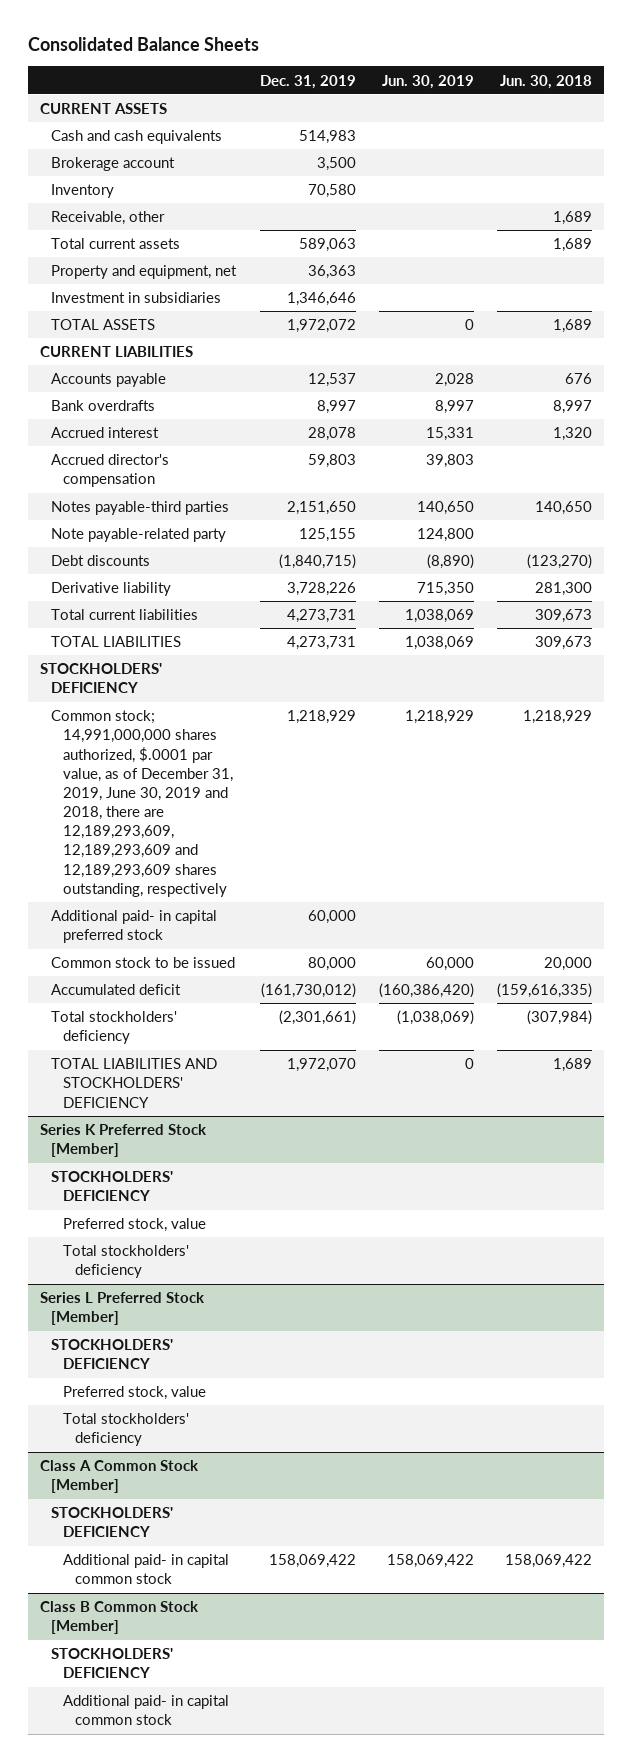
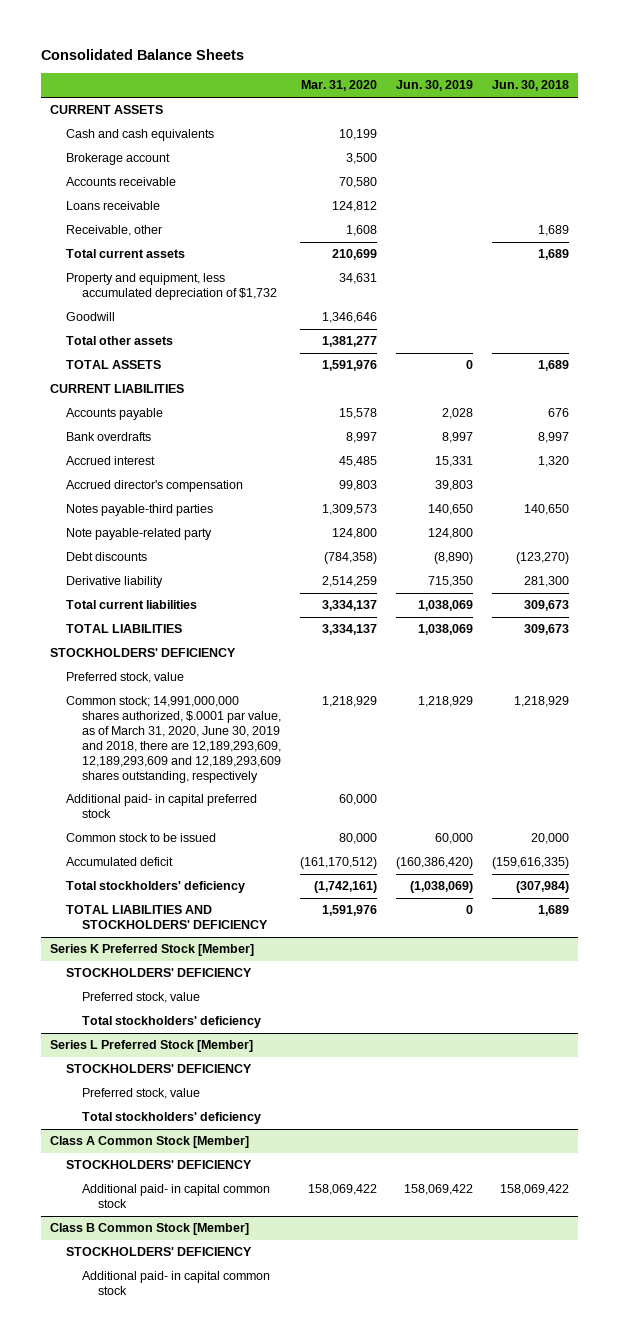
[259,74,356,89] Dec. 31, 2019 -> none
none -> [300,80,377,92] Mar. 31, 2020
[51,184,115,199] Inventory -> none
none -> [66,177,177,187] Accounts receivable
none -> [66,201,161,211] Loans receivable
[51,292,222,304] Investment in subsidiaries -> none
[51,265,238,280] Property and equipment, net -> [66,273,278,301] Property and equipment, less accumulated depreciation of $1,732
none -> [66,312,116,322] Goodwill
none -> [66,336,174,346] Total other assets
none -> [66,672,185,684] Preferred stock, value
[51,710,234,897] Common stock; 14,991,000,000 shares authorized, $.0001 par value, as of December 31, 2019, June 30, 2019 and 2018, there are 12,189,293,609, 12,189,293,609 and 12,189,293,609 shares outstanding, respectively -> [66,696,282,783] Common stock; 14,991,000,000 shares authorized, $.0001 par value, as of March 31, 2020, June 30, 2019 and 2018, there are 12,189,293,609, 12,189,293,609 and 12,189,293,609 shares outstanding, respectively

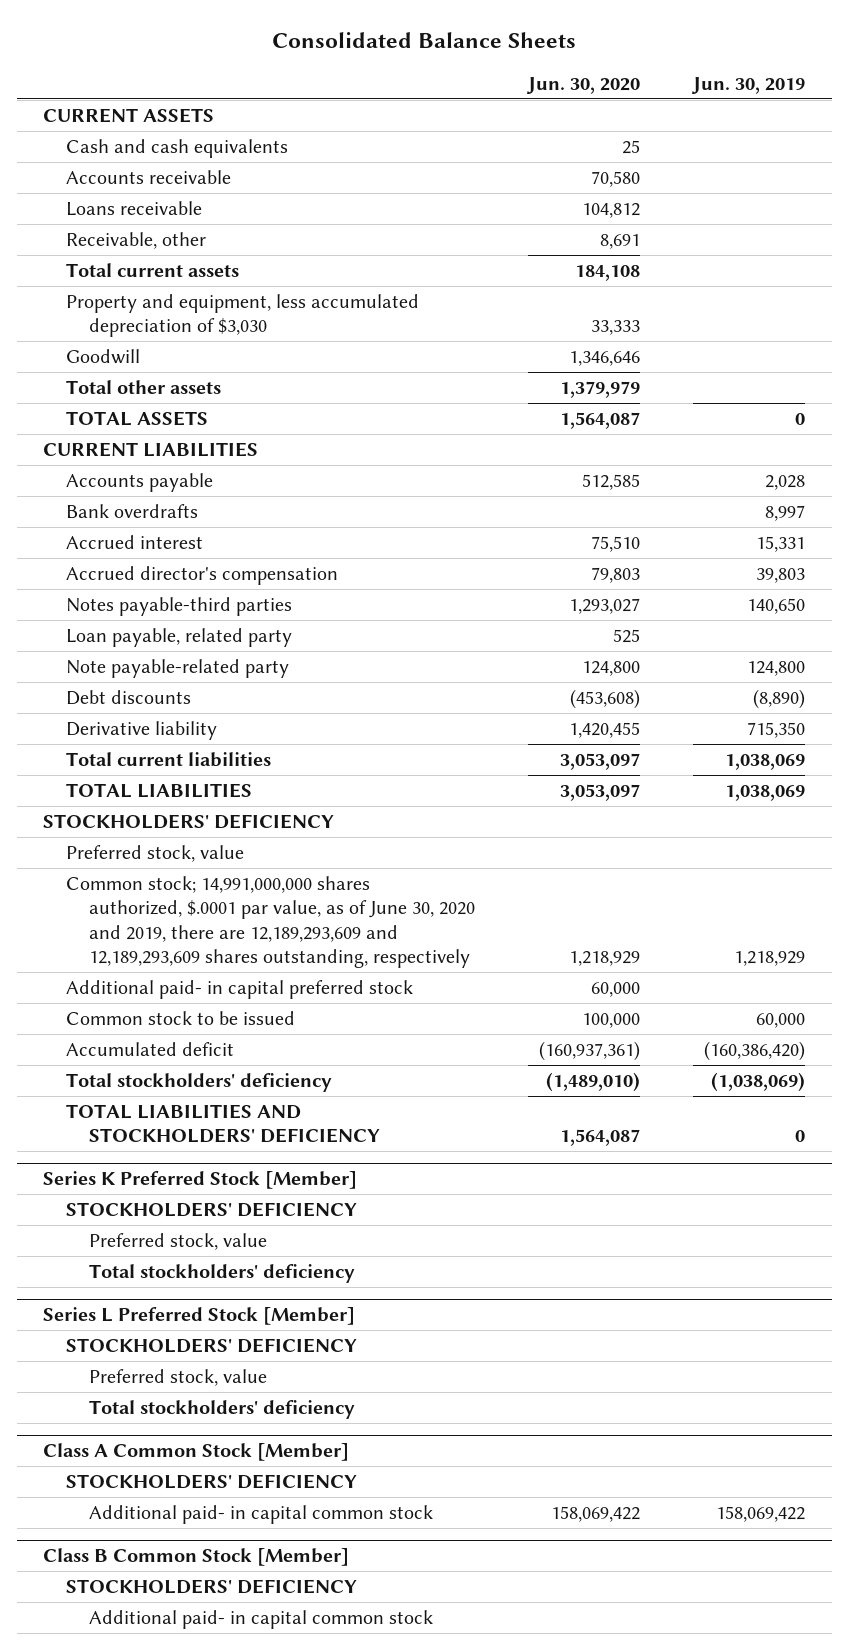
[300,80,377,92] Mar. 31, 2020 -> none
[491,80,569,92] Jun. 30, 2018 -> none
none -> [526,76,641,94] Jun. 30, 2020
[66,153,171,166] Brokerage account -> none
[66,273,278,301] Property and equipment, less accumulated depreciation of $1,732 -> [66,293,420,338] Property and equipment, less accumulated depreciation of $3,030
none -> [66,627,293,647] Loan payable, related party
[66,696,282,783] Common stock; 14,991,000,000 shares authorized, $.0001 par value, as of March 31, 2020, June 30, 2019 and 2018, there are 12,189,293,609, 12,189,293,609 and 12,189,293,609 shares outstanding, respectively -> [66,875,476,969] Common stock; 14,991,000,000 shares authorized, $.0001 par value, as of June 30, 2020 and 2019, there are 12,189,293,609 and 12,189,293,609 shares outstanding, respectively

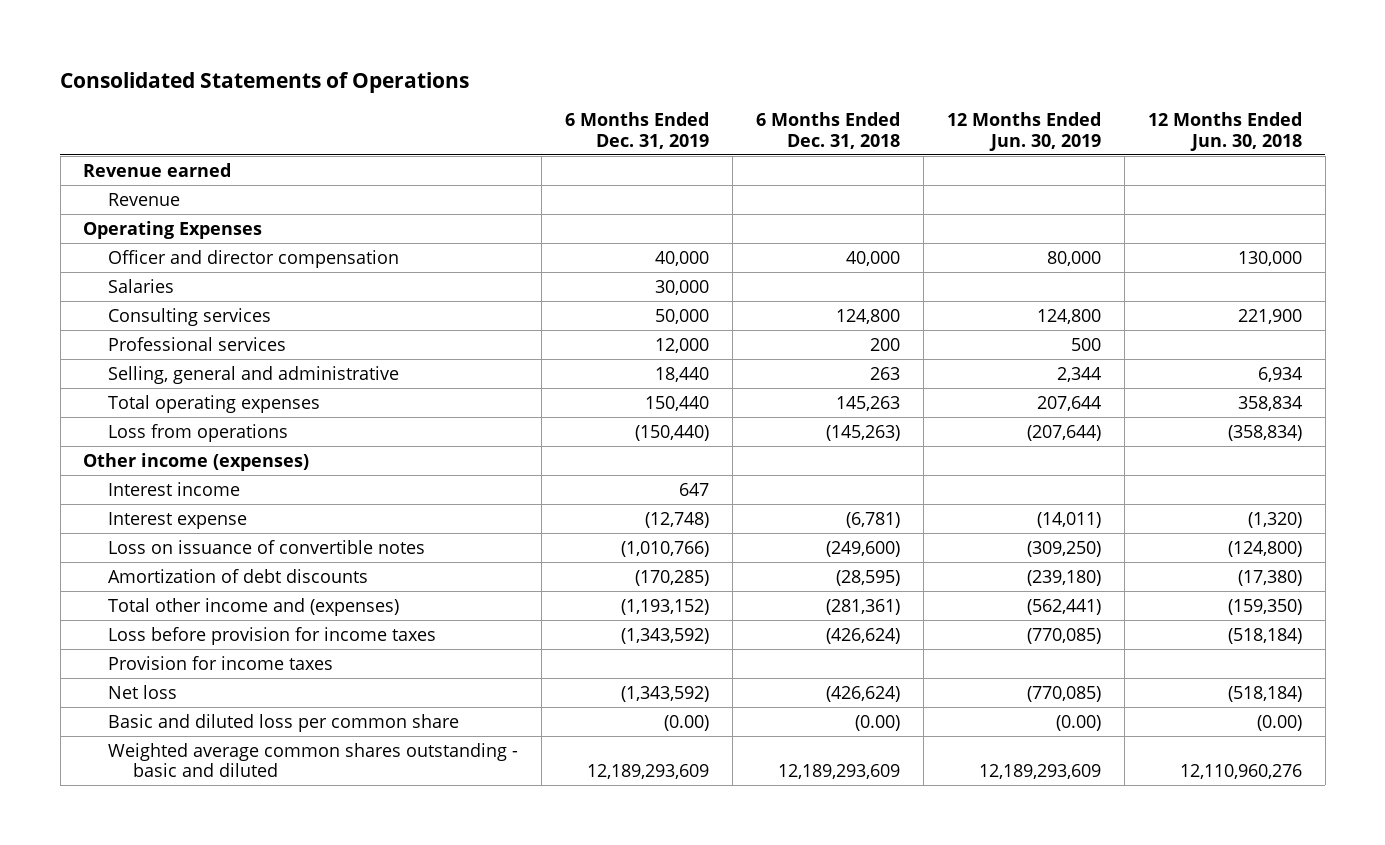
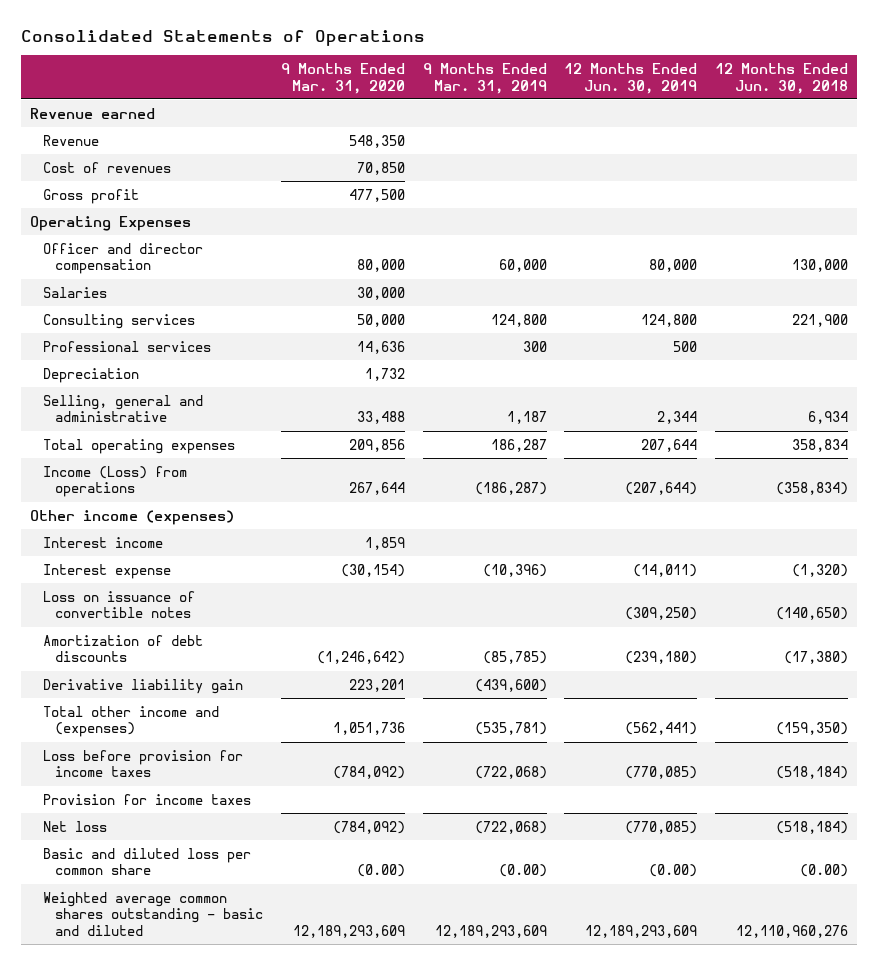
[564,112,709,149] 6 Months Ended Dec. 31, 2019 -> none
[755,112,900,149] 6 Months Ended Dec. 31, 2018 -> none
none -> [280,63,405,94] 9 Months Ended Mar. 31, 2020
none -> [422,63,547,94] 9 Months Ended Mar. 31, 2019
none -> [42,161,171,173] Cost of revenues
none -> [42,188,139,204] Gross profit
none -> [42,367,139,383] Depreciation
[108,423,289,442] Loss from operations -> [42,465,187,498] Income (Loss) from operations
[1227,540,1302,557] (124,800) -> [776,607,849,621] (140,650)
none -> [42,678,243,694] Derivative liability gain

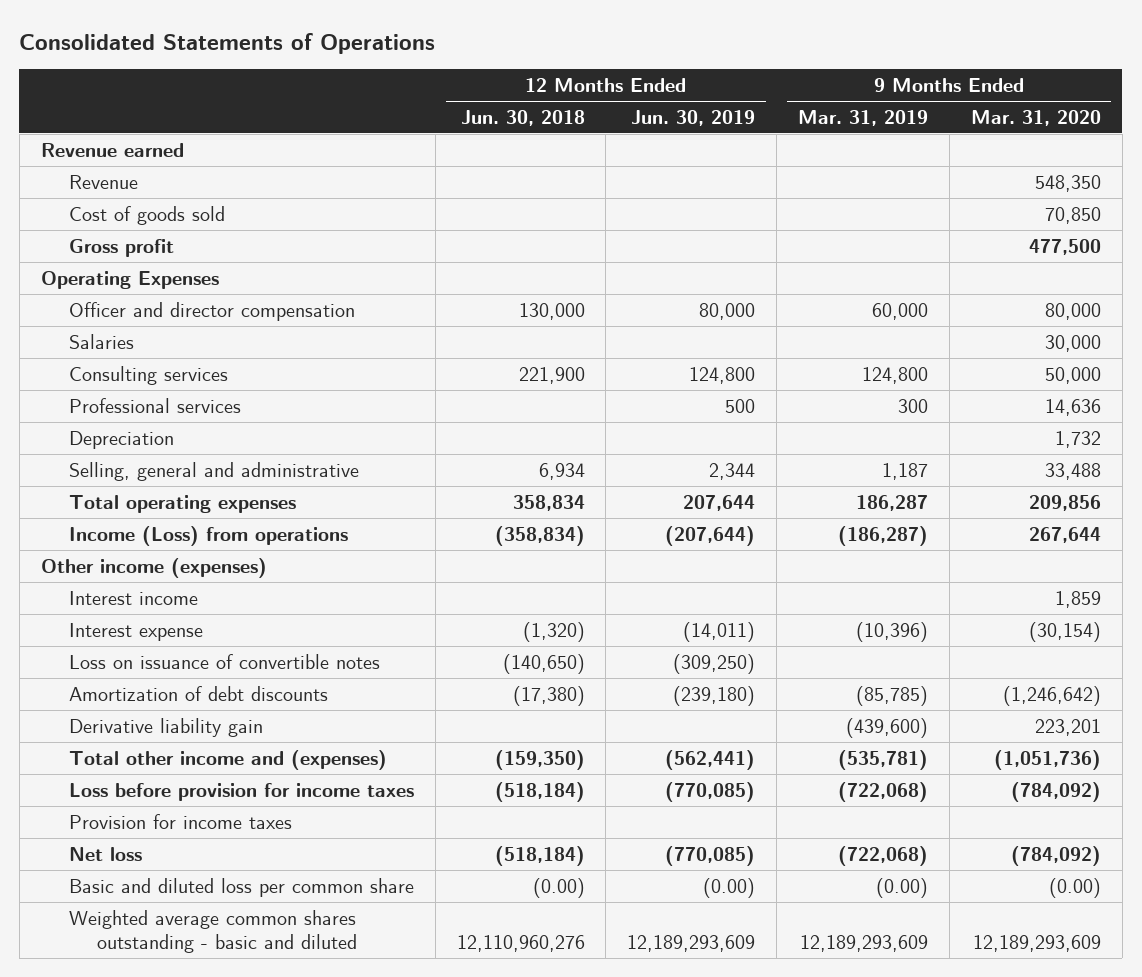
[42,161,171,173] Cost of revenues -> [68,205,225,225] Cost of goods sold
[332,722,405,736] 1,051,736 -> [993,749,1101,770] (1,051,736)

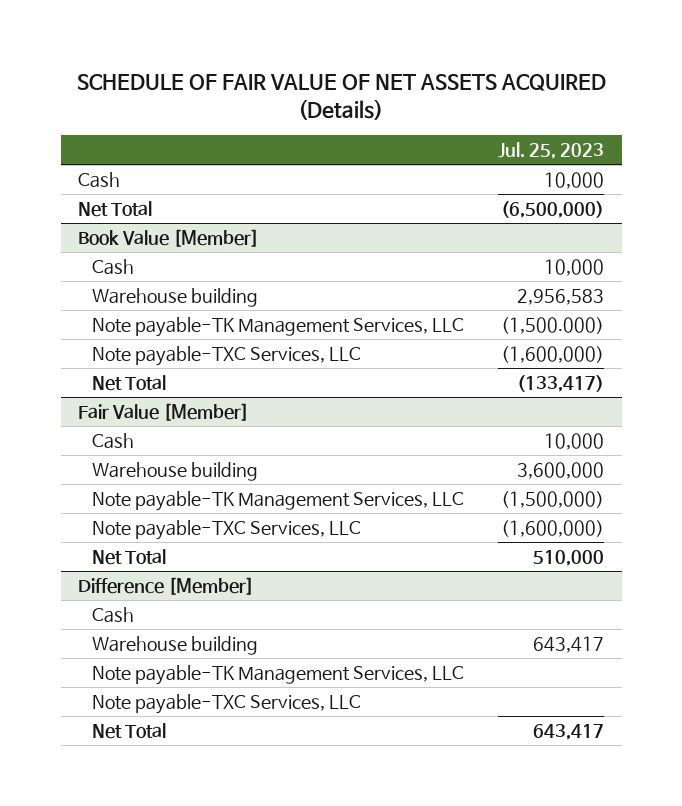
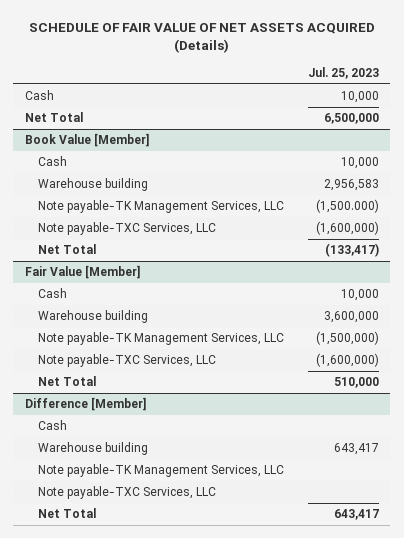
[501,200,605,218] (6,500,000) -> [323,113,379,125] 6,500,000

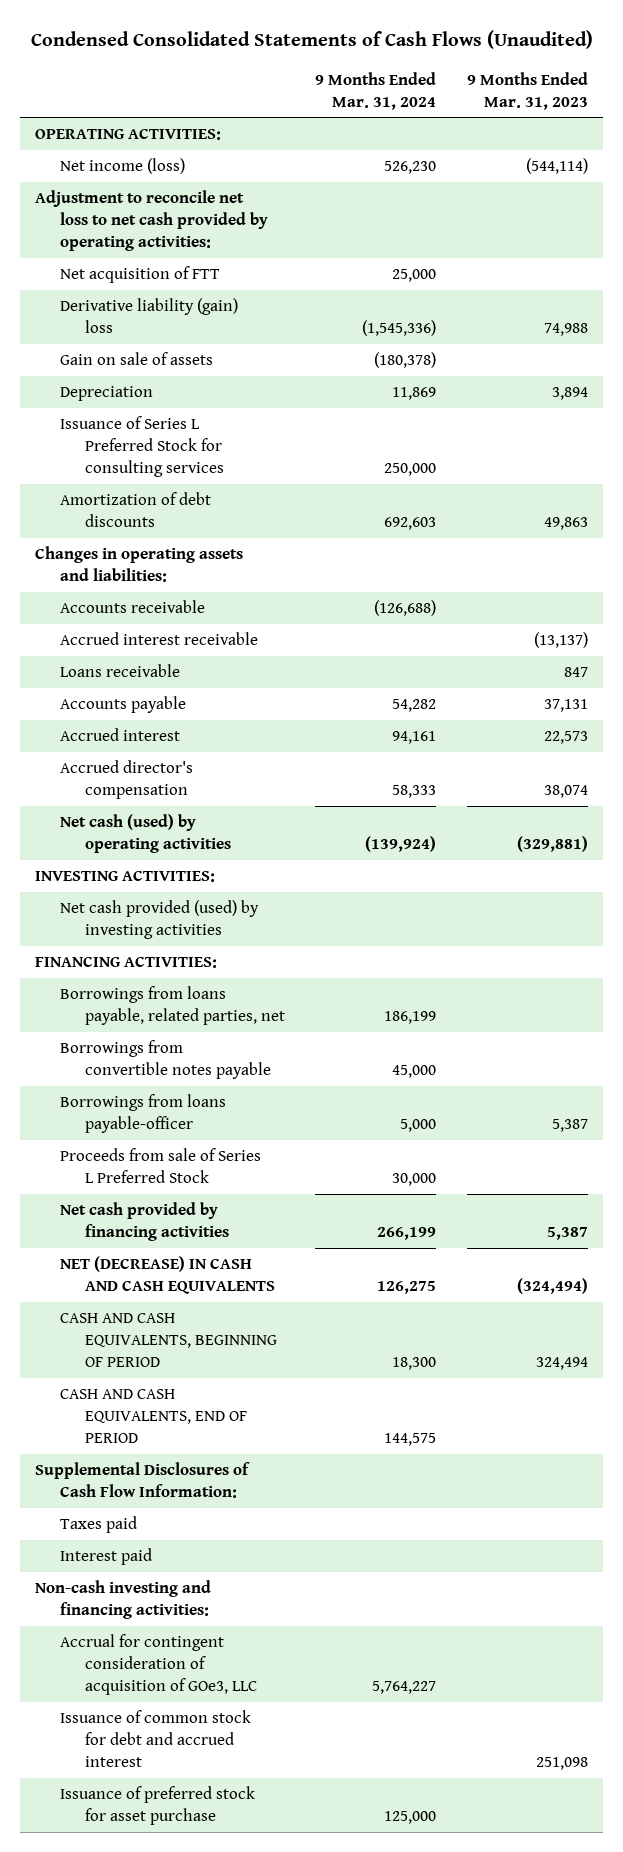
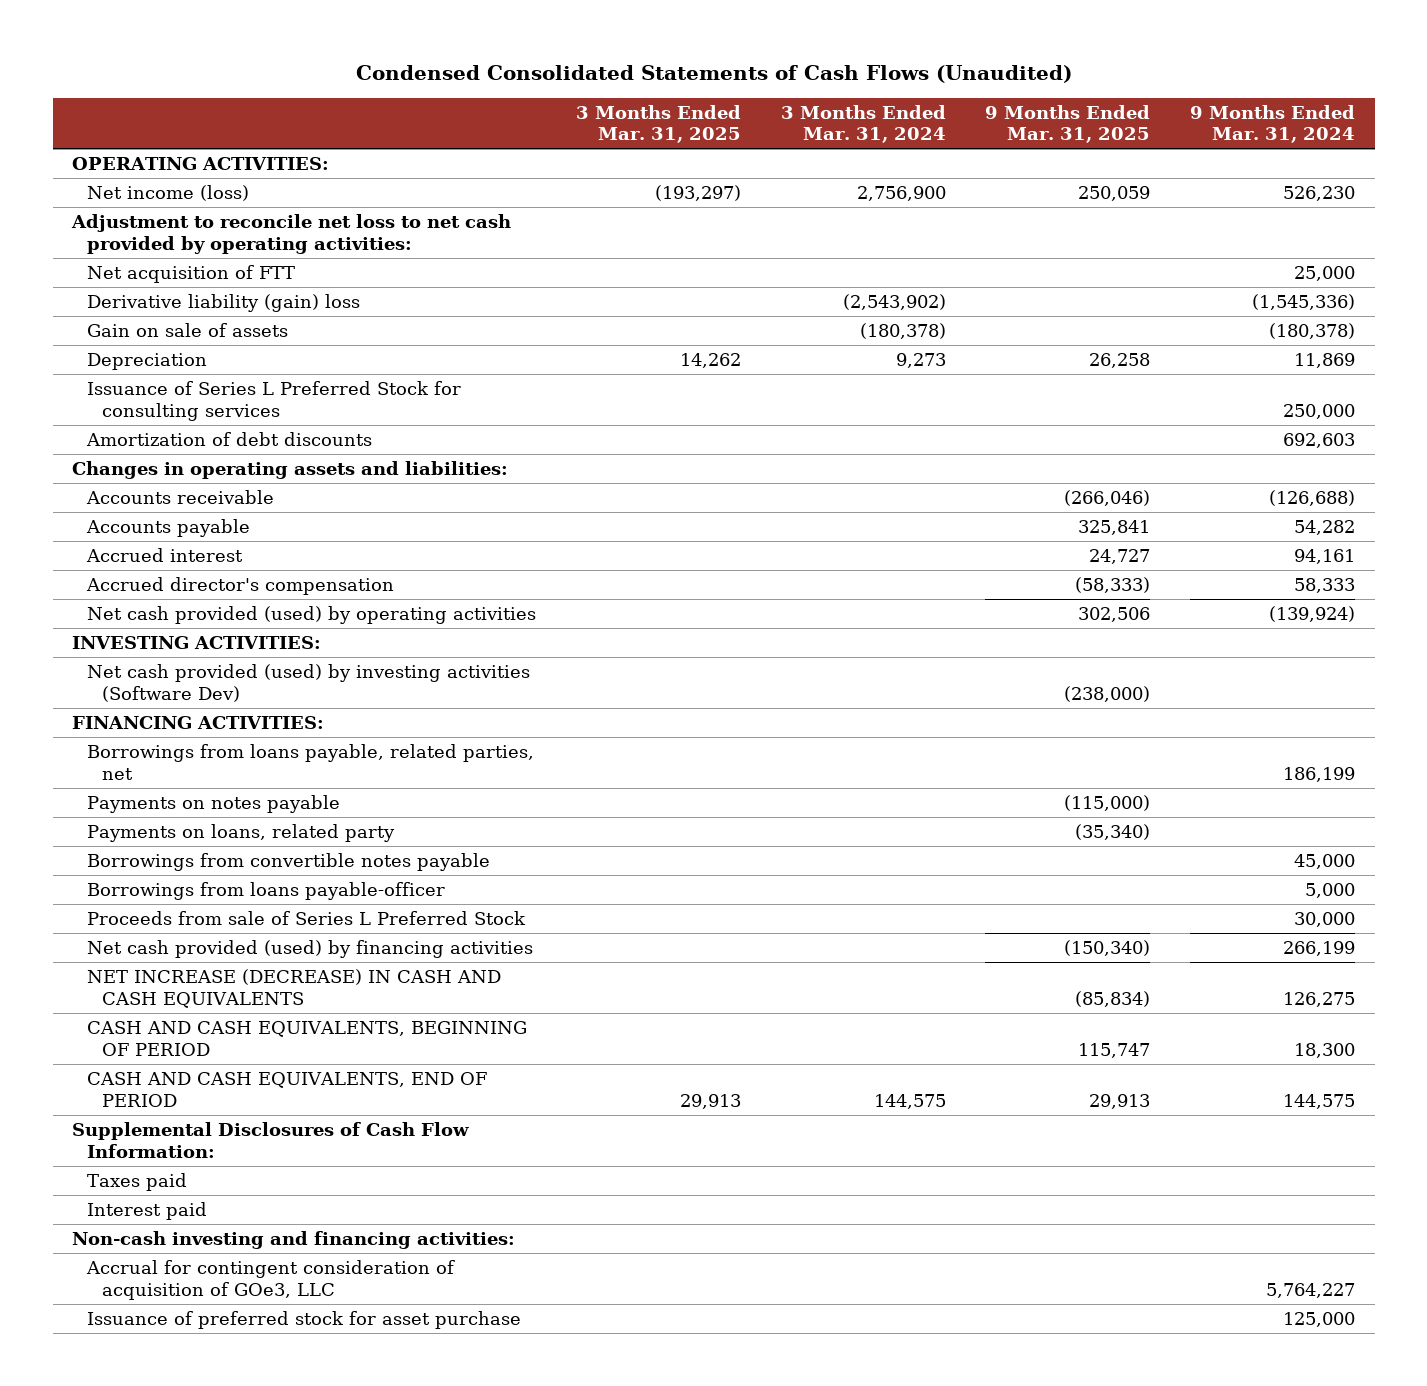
[467,71,589,110] 9 Months Ended Mar. 31, 2023 -> none
none -> [575,104,741,144] 3 Months Ended Mar. 31, 2025
none -> [780,104,946,144] 3 Months Ended Mar. 31, 2024
none -> [985,104,1151,144] 9 Months Ended Mar. 31, 2025
[59,632,258,646] Accrued interest receivable -> none
[59,664,180,678] Loans receivable -> none
[59,814,231,854] Net cash (used) by operating activities -> [87,606,537,625] Net cash provided (used) by operating activities
[59,900,259,940] Net cash provided (used) by investing activities -> [87,664,531,702] Net cash provided (used) by investing activities (Software Dev)
none -> [87,795,341,814] Payments on notes payable
none -> [87,824,396,843] Payments on loans, related party
[59,1202,229,1242] Net cash provided by financing activities -> [87,940,534,959] Net cash provided (used) by financing activities
[59,1256,275,1295] NET (DECREASE) IN CASH AND CASH EQUIVALENTS -> [87,969,502,1008] NET INCREASE (DECREASE) IN CASH AND CASH EQUIVALENTS
[59,1710,251,1768] Issuance of common stock for debt and accrued interest -> none

